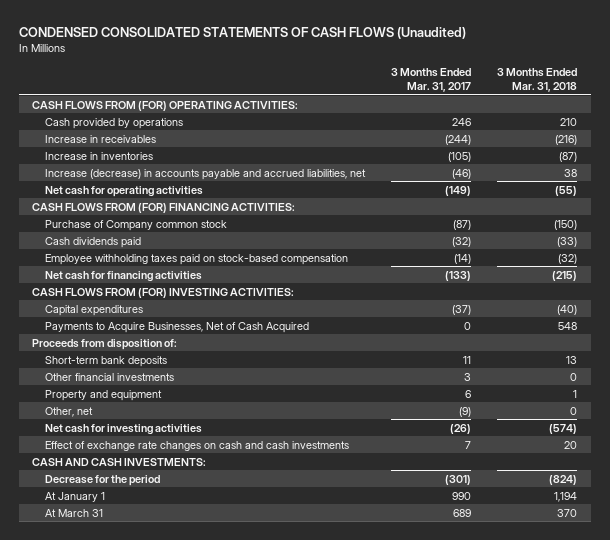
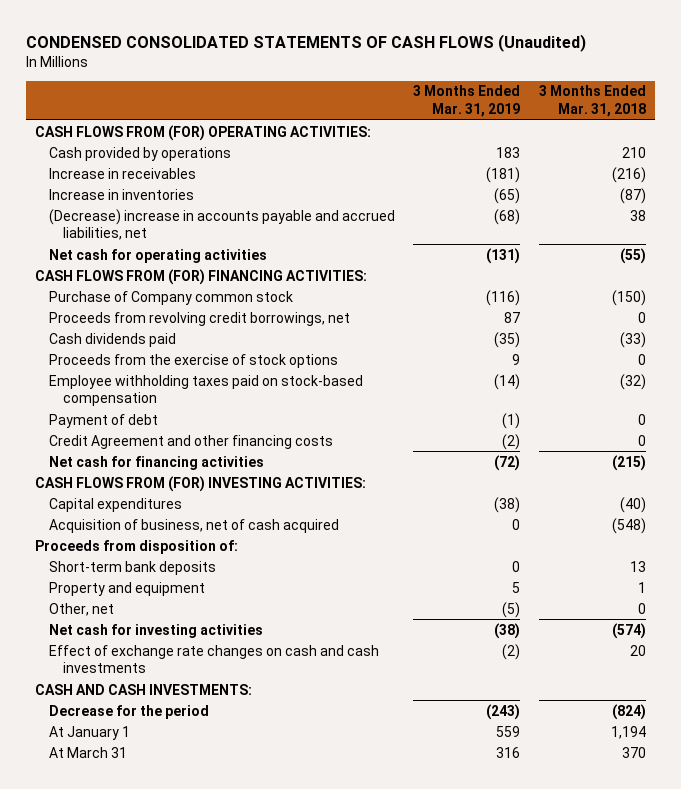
[391,67,472,93] 3 Months Ended Mar. 31, 2017 -> none
none -> [413,85,521,118] 3 Months Ended Mar. 31, 2019
[44,168,366,180] Increase (decrease) in accounts payable and accrued liabilities, net -> [48,208,395,241] (Decrease) increase in accounts payable and accrued liabilities, net
none -> [48,311,350,326] Proceeds from revolving credit borrowings, net
none -> [48,353,338,368] Proceeds from the exercise of stock options
none -> [48,413,158,428] Payment of debt
none -> [48,434,333,449] Credit Agreement and other financing costs
[44,321,309,333] Payments to Acquire Businesses, Net of Cash Acquired -> [48,518,339,533] Acquisition of business, net of cash acquired
[558,321,578,330] 548 -> [611,517,646,534] (548)
[44,372,174,381] Other financial investments -> none

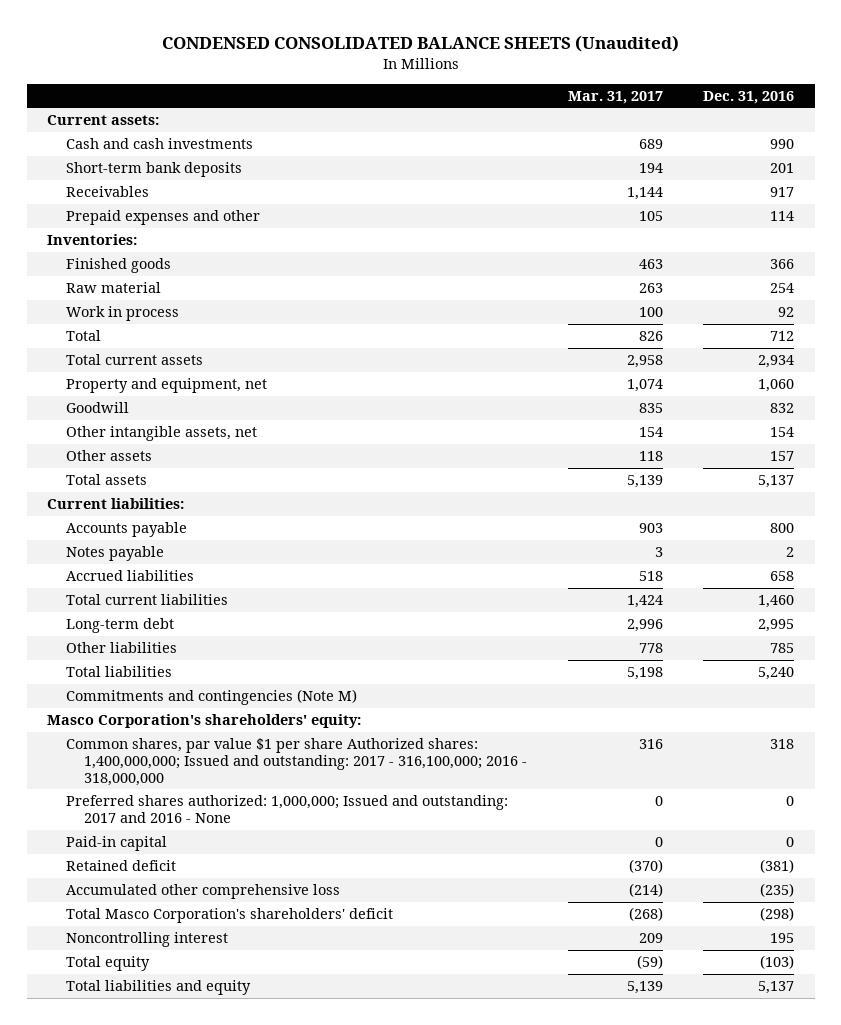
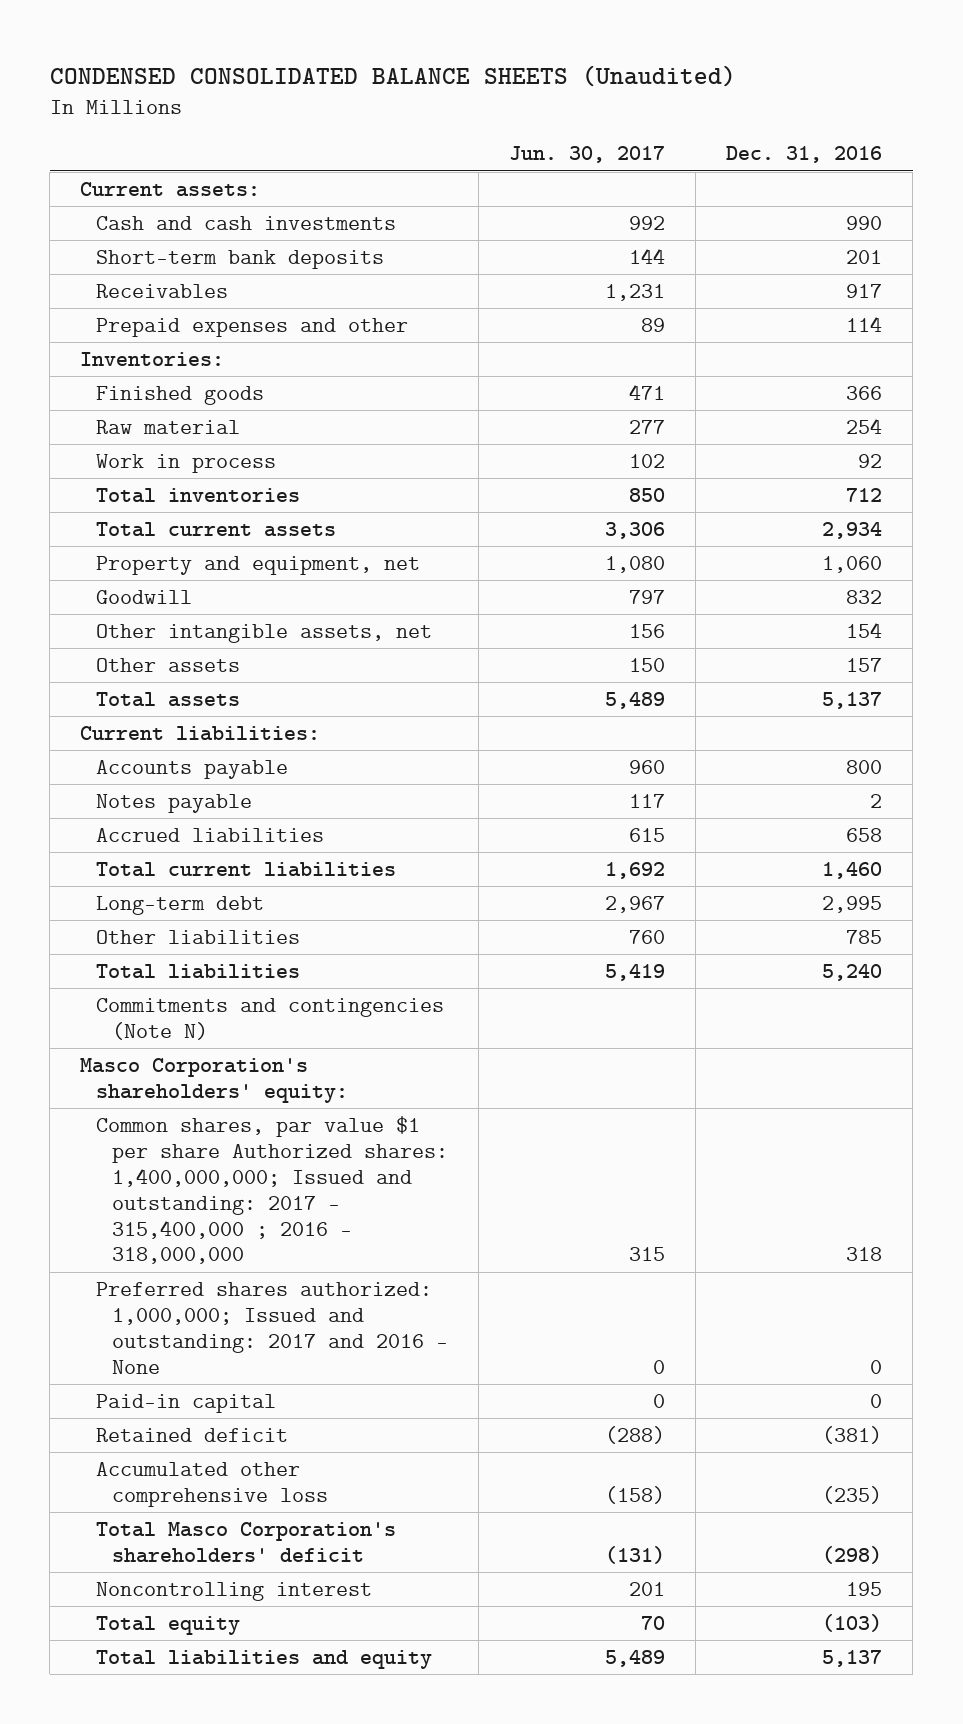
[567,90,663,104] Mar. 31, 2017 -> none
none -> [509,146,666,164] Jun. 30, 2017
[65,330,101,342] Total -> [95,487,300,503] Total inventories
[65,689,357,706] Commitments and contingencies (Note M) -> [95,997,444,1040] Commitments and contingencies (Note N)
[65,738,528,786] Common shares, par value $1 per share Authorized shares: 1,400,000,000; Issued and outstanding: 2017 - 316,100,000; 2016 - 318,000,000 -> [95,1115,448,1265] Common shares, par value $1 per share Authorized shares: 1,400,000,000; Issued and outstanding: 2017 - 315,400,000 ; 2016 - 318,000,000

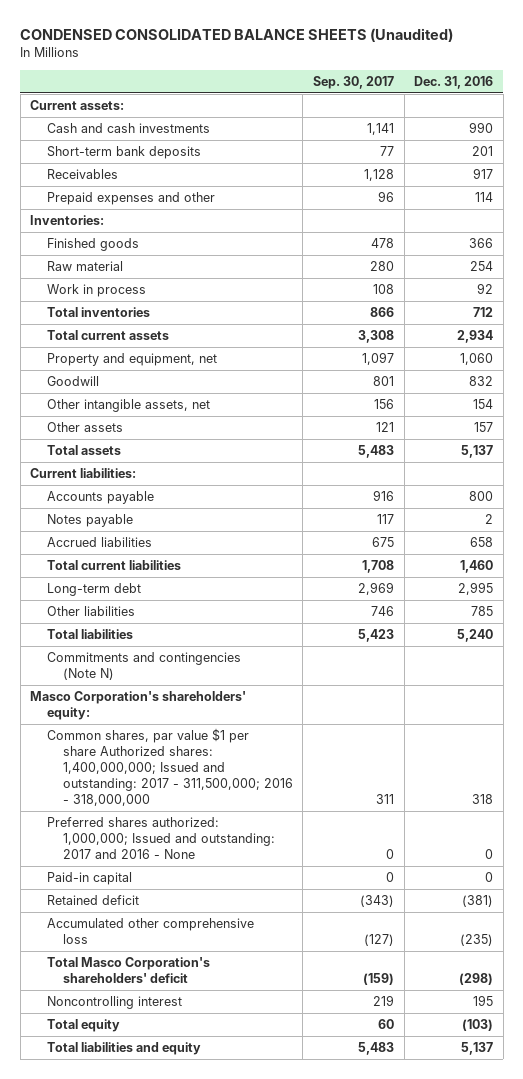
[509,146,666,164] Jun. 30, 2017 -> none
none -> [313,75,395,89] Sep. 30, 2017
[95,1115,448,1265] Common shares, par value $1 per share Authorized shares: 1,400,000,000; Issued and outstanding: 2017 - 315,400,000 ; 2016 - 318,000,000 -> [46,728,293,807] Common shares, par value $1 per share Authorized shares: 1,400,000,000; Issued and outstanding: 2017 - 311,500,000; 2016 - 318,000,000

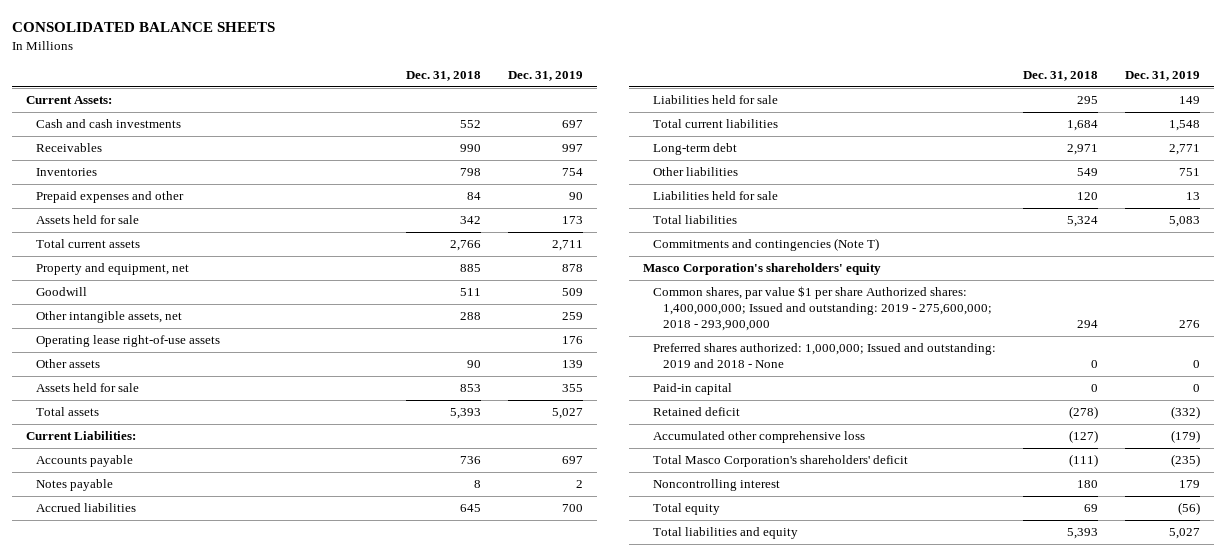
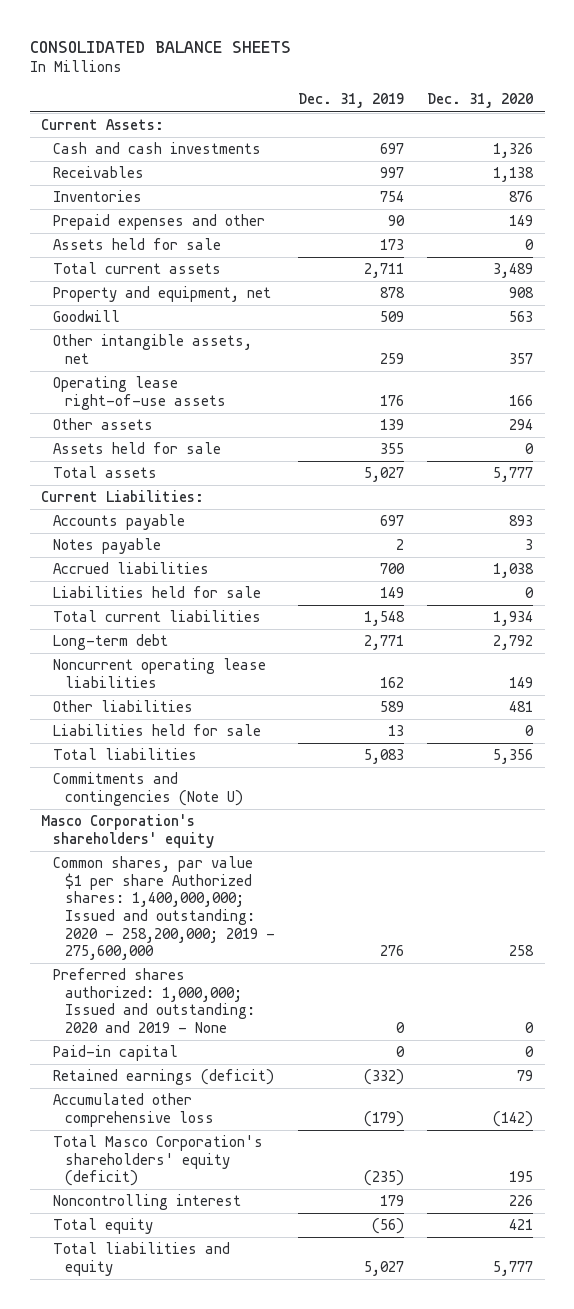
[405,70,481,81] Dec. 31, 2018 -> none
none -> [427,93,534,109] Dec. 31, 2020
none -> [52,658,266,688] Noncurrent operating lease liabilities
[1179,168,1201,177] 751 -> [379,701,404,713] 589
[652,238,879,252] Commitments and contingencies (Note T) -> [52,772,243,806] Commitments and contingencies (Note U)
[652,286,993,332] Common shares, par value $1 per share Authorized shares: 1,400,000,000; Issued and outstanding: 2019 - 275,600,000; 2018 - 293,900,000 -> [52,856,275,961] Common shares, par value $1 per share Authorized shares: 1,400,000,000; Issued and outstanding: 2020 - 258,200,000; 2019 - 275,600,000
[652,343,996,369] Preferred shares authorized: 1,000,000; Issued and outstanding: 2019 and 2018 - None -> [52,968,255,1034] Preferred shares authorized: 1,000,000; Issued and outstanding: 2020 and 2019 - None
[652,407,740,417] Retained deficit -> [52,1069,274,1086] Retained earnings (deficit)
[652,455,908,468] Total Masco Corporation's shareholders' deficit -> [52,1135,263,1187] Total Masco Corporation's shareholders' equity (deficit)

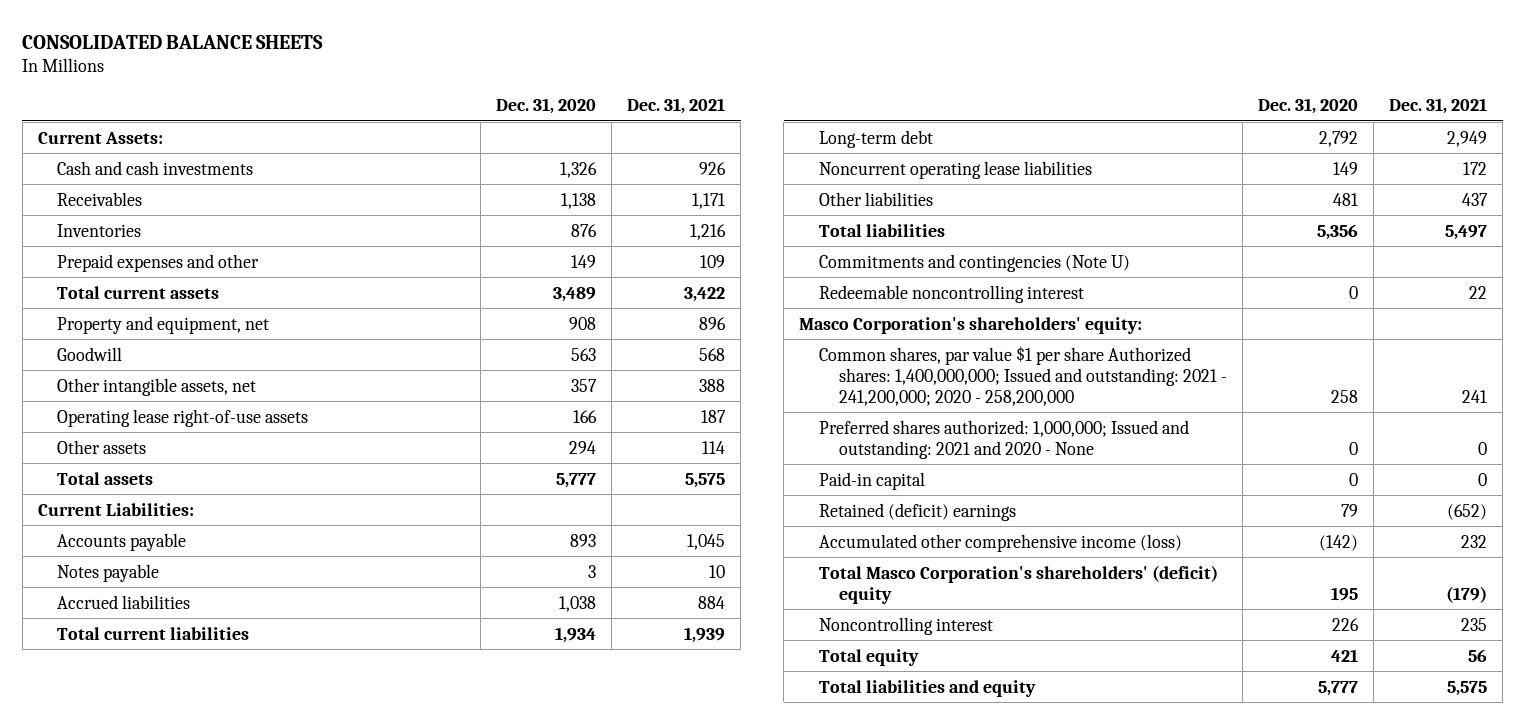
[297,93,404,109] Dec. 31, 2019 -> none
none -> [627,97,726,114] Dec. 31, 2021
[52,238,221,251] Assets held for sale -> none
[52,442,221,455] Assets held for sale -> none
[52,586,261,599] Liabilities held for sale -> none
[52,724,261,737] Liabilities held for sale -> none
none -> [819,284,1085,303] Redeemable noncontrolling interest
[41,814,214,848] Masco Corporation's shareholders' equity -> [799,316,1143,334] Masco Corporation's shareholders' equity:
[52,856,275,961] Common shares, par value $1 per share Authorized shares: 1,400,000,000; Issued and outstanding: 2020 - 258,200,000; 2019 - 275,600,000 -> [819,345,1228,406] Common shares, par value $1 per share Authorized shares: 1,400,000,000; Issued and outstanding: 2021 - 241,200,000; 2020 - 258,200,000
[52,968,255,1034] Preferred shares authorized: 1,000,000; Issued and outstanding: 2020 and 2019 - None -> [819,419,1190,459] Preferred shares authorized: 1,000,000; Issued and outstanding: 2021 and 2020 - None
[52,1069,274,1086] Retained earnings (deficit) -> [819,502,1017,521] Retained (deficit) earnings
[52,1093,214,1127] Accumulated other comprehensive loss -> [819,533,1183,552] Accumulated other comprehensive income (loss)
[52,1135,263,1187] Total Masco Corporation's shareholders' equity (deficit) -> [819,564,1219,604] Total Masco Corporation's shareholders' (deficit) equity

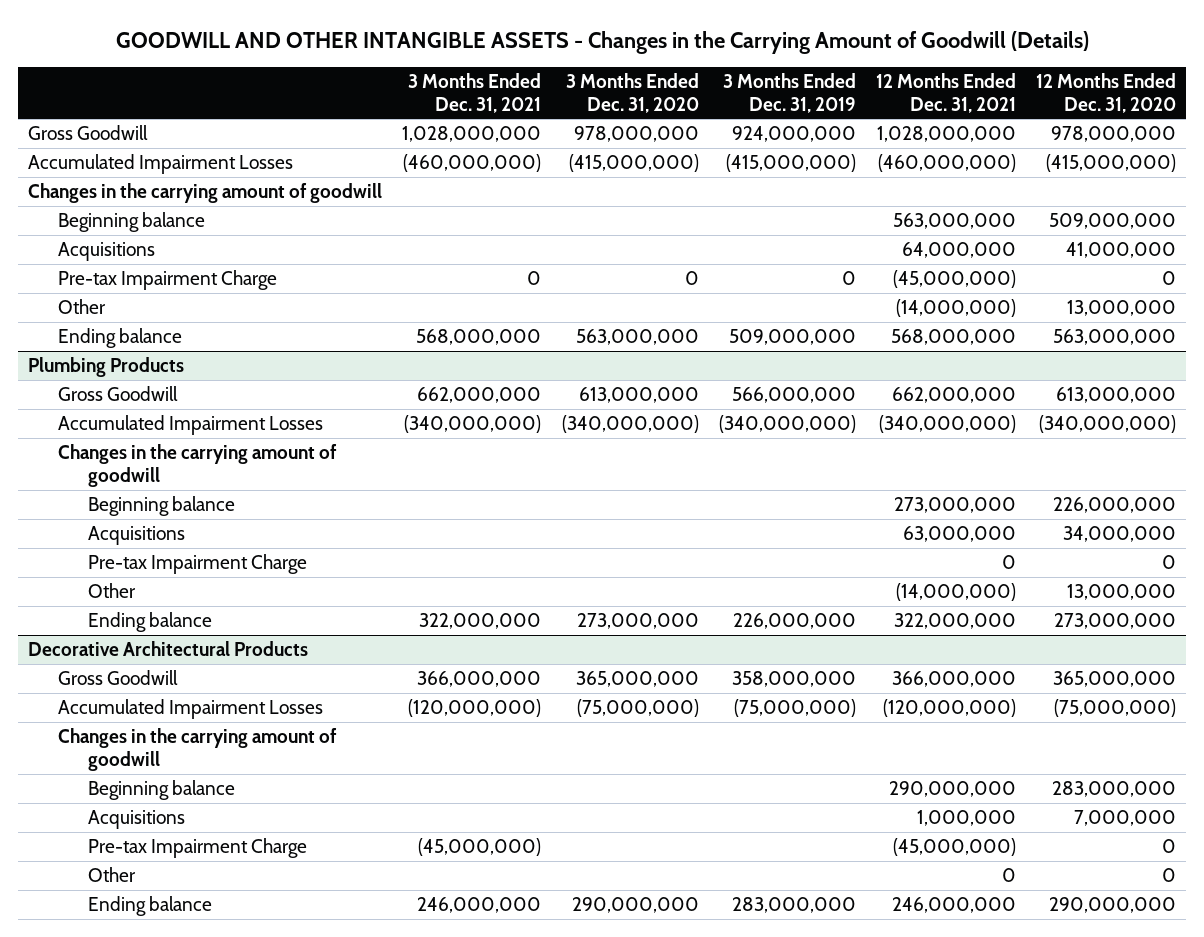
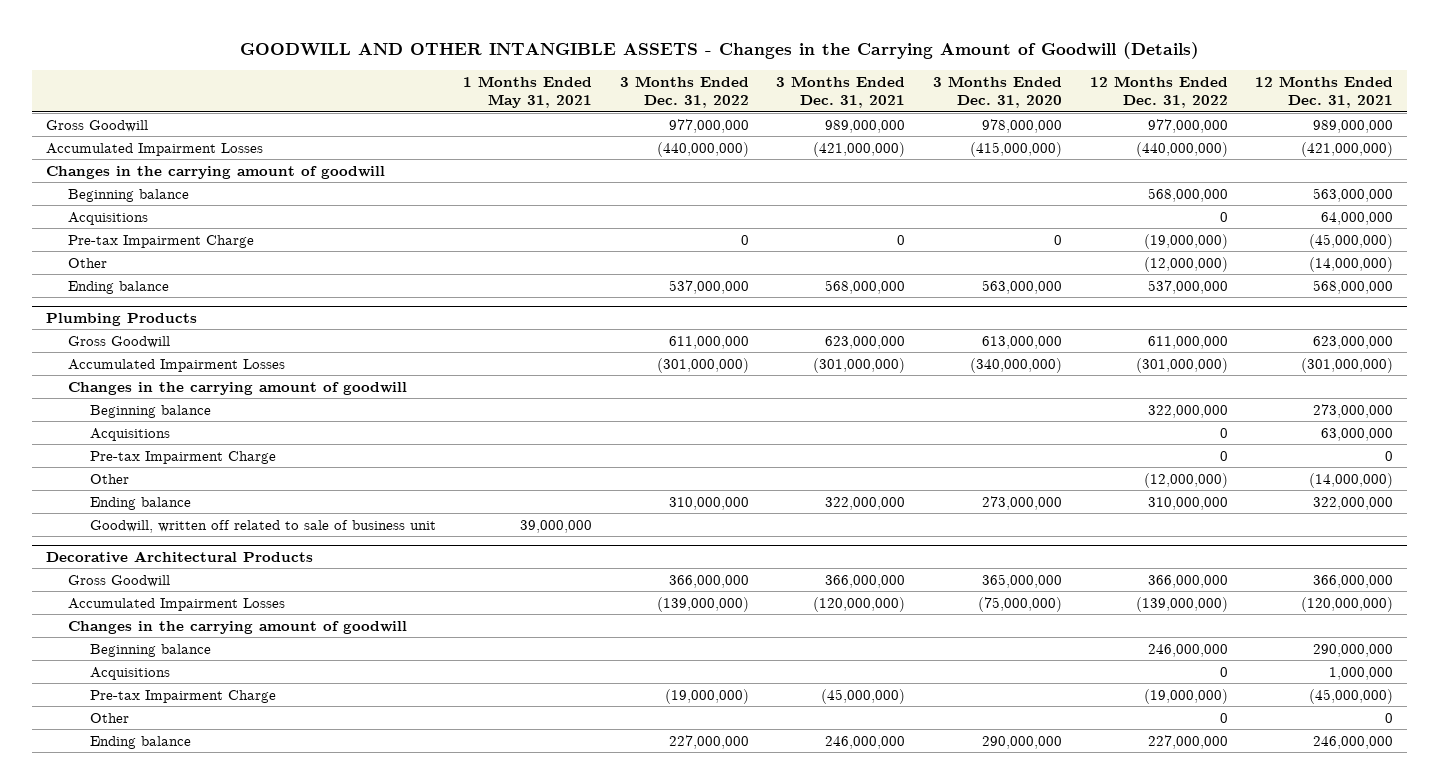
[722,72,856,113] 3 Months Ended Dec. 31, 2019 -> none
[1036,72,1177,113] 12 Months Ended Dec. 31, 2020 -> none
none -> [463,75,593,108] 1 Months Ended May 31, 2021
none -> [619,75,749,108] 3 Months Ended Dec. 31, 2022
none -> [1089,75,1228,108] 12 Months Ended Dec. 31, 2022
[402,125,542,142] 1,028,000,000 -> [825,119,906,133] 989,000,000
[876,125,1016,142] 1,028,000,000 -> [1313,119,1394,133] 989,000,000
[403,153,542,172] (460,000,000) -> [813,141,906,157] (421,000,000)
[877,153,1016,172] (460,000,000) -> [1301,141,1394,157] (421,000,000)
[417,386,542,403] 662,000,000 -> [825,335,906,349] 623,000,000
[891,386,1016,403] 662,000,000 -> [1313,335,1394,349] 623,000,000
[404,414,542,433] (340,000,000) -> [813,357,906,373] (301,000,000)
[878,414,1016,433] (340,000,000) -> [1301,357,1394,373] (301,000,000)
none -> [89,519,436,533] Goodwill, written off related to sale of business unit

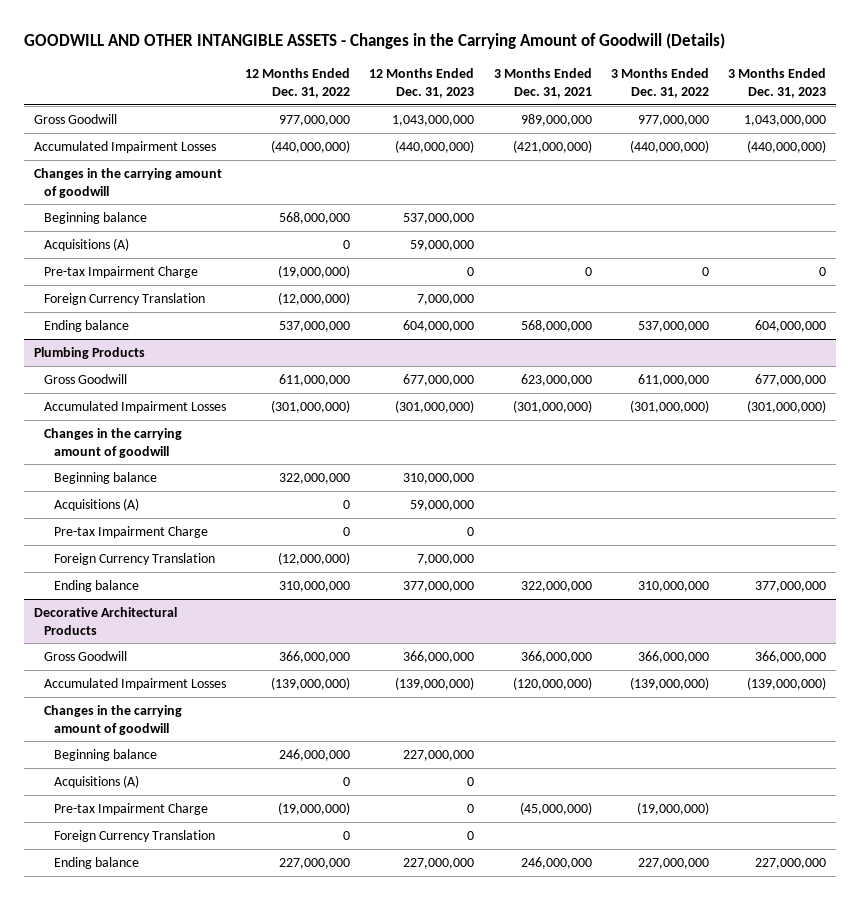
[463,75,593,108] 1 Months Ended May 31, 2021 -> none
[932,75,1062,108] 3 Months Ended Dec. 31, 2020 -> none
[1255,75,1394,108] 12 Months Ended Dec. 31, 2021 -> none
none -> [369,68,475,98] 12 Months Ended Dec. 31, 2023
none -> [728,68,827,98] 3 Months Ended Dec. 31, 2023
[67,211,148,225] Acquisitions -> [43,237,129,251] Acquisitions (A)
[67,257,107,268] Other -> [43,292,205,305] Foreign Currency Translation
[89,427,170,441] Acquisitions -> [53,497,139,511] Acquisitions (A)
[89,473,129,484] Other -> [53,552,215,565] Foreign Currency Translation
[89,519,436,533] Goodwill, written off related to sale of business unit -> none
[89,666,170,680] Acquisitions -> [53,774,139,788] Acquisitions (A)
[89,712,129,723] Other -> [53,829,215,842] Foreign Currency Translation

